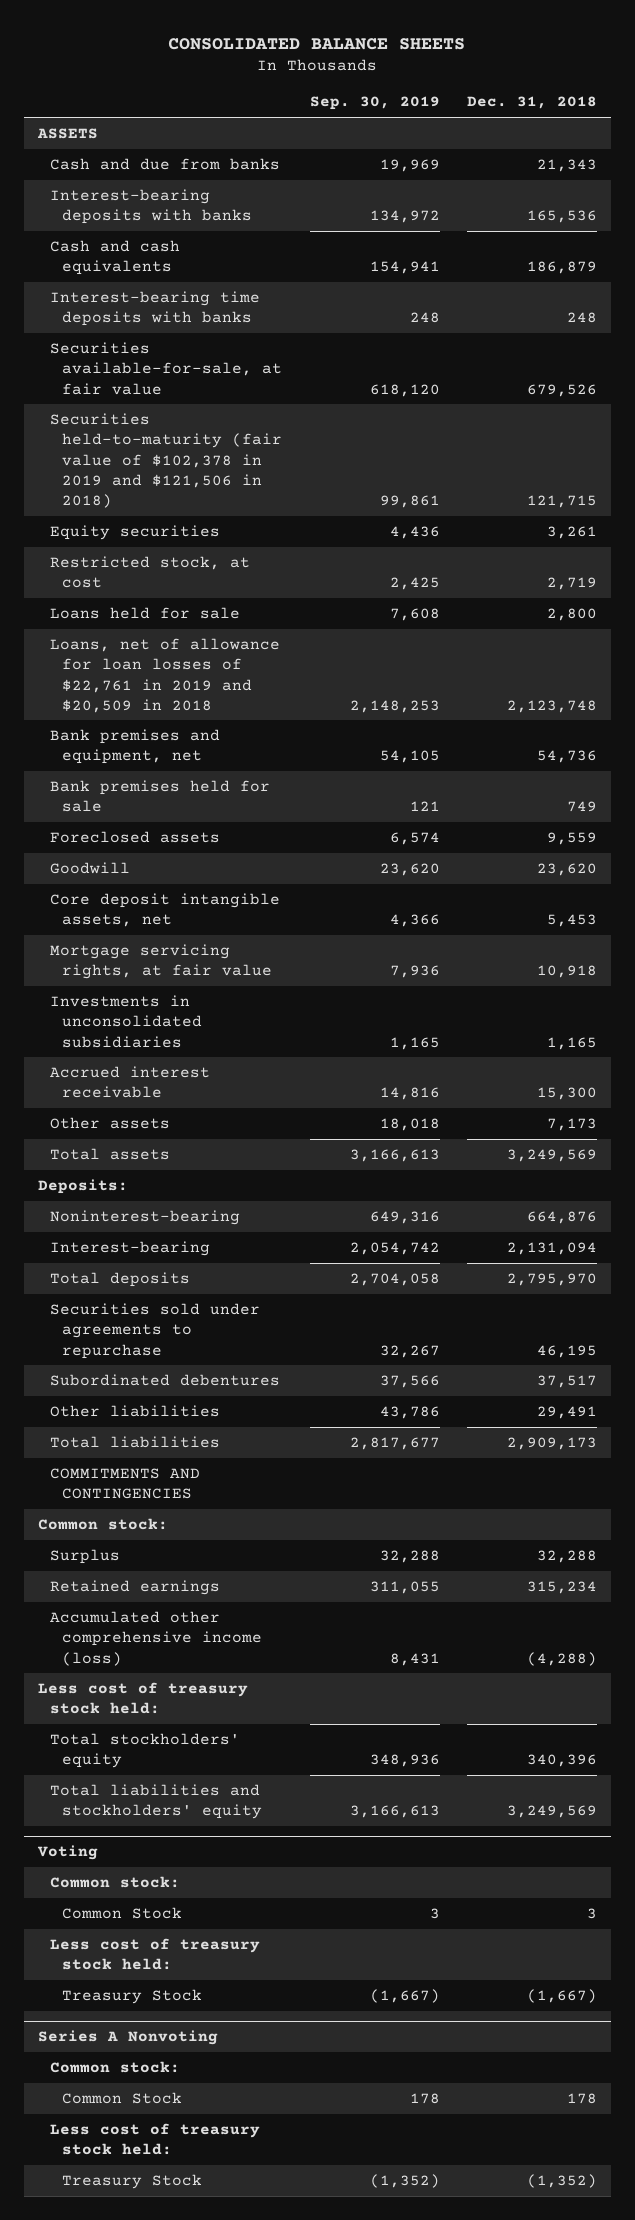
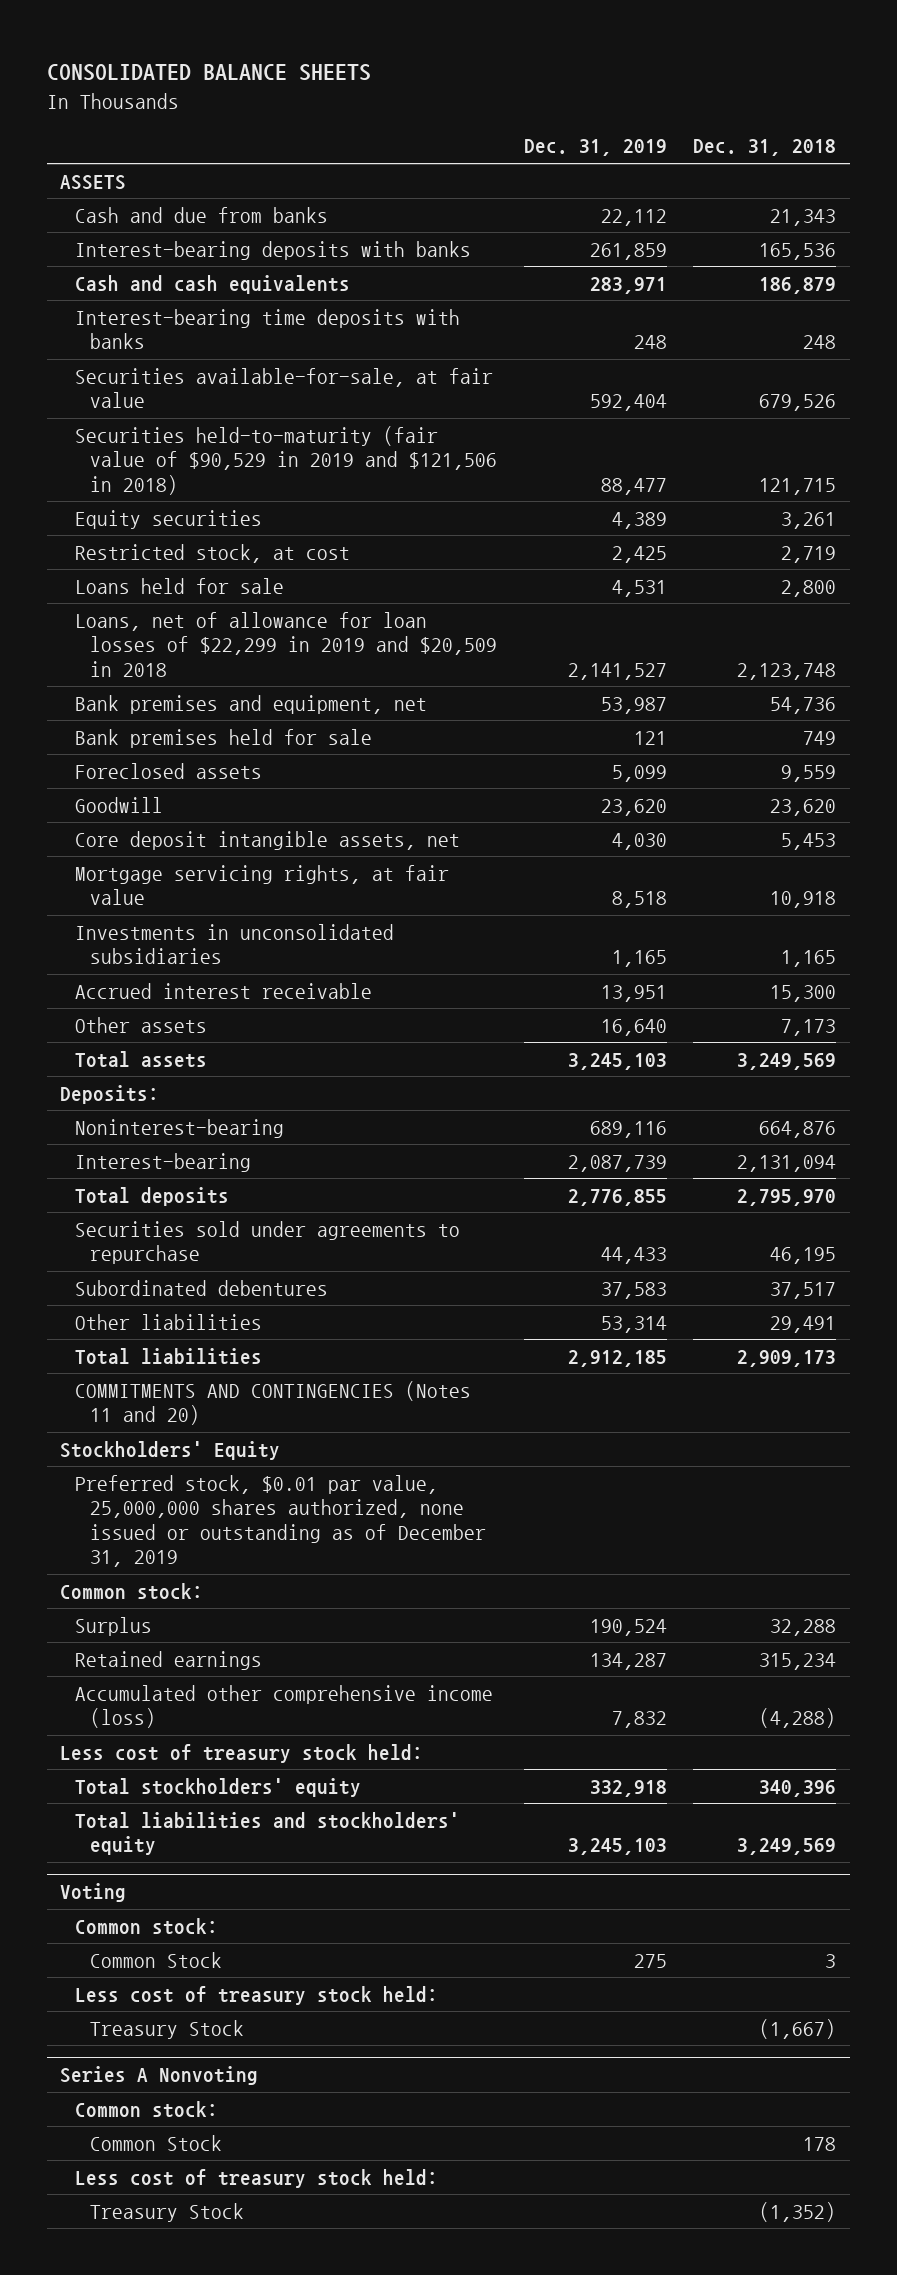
[309,96,440,111] Sep. 30, 2019 -> none
none -> [523,139,667,157] Dec. 31, 2019
[50,412,283,509] Securities held-to-maturity (fair value of $102,378 in 2019 and $121,506 in 2018) -> [75,425,497,495] Securities held-to-maturity (fair value of $90,529 in 2019 and $121,506 in 2018)
[50,637,281,713] Loans, net of allowance for loan losses of $22,761 in 2019 and $20,509 in 2018 -> [75,611,497,677] Loans, net of allowance for loan losses of $22,299 in 2019 and $20,509 in 2018
[50,1467,201,1500] COMMITMENTS AND CONTINGENCIES -> [75,1380,472,1426] COMMITMENTS AND CONTINGENCIES (Notes 11 and 20)
none -> [60,1440,281,1460] Stockholders' Equity
none -> [75,1474,486,1568] Preferred stock, $0.01 par value, 25,000,000 shares authorized, none issued or outstanding as of December 31, 2019

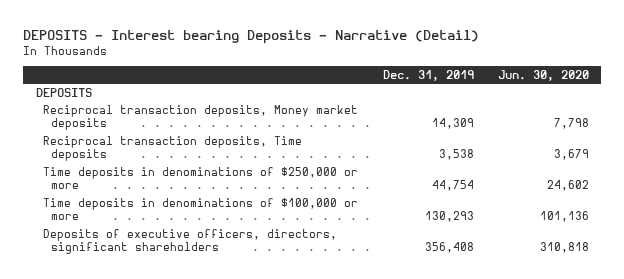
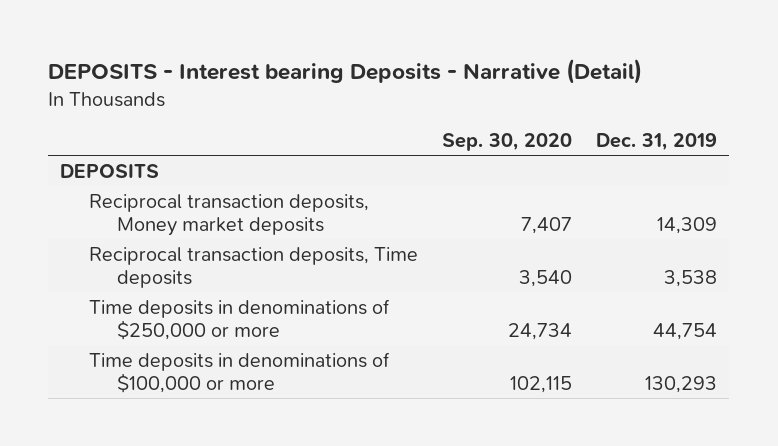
[497,69,589,81] Jun. 30, 2020 -> none
none -> [441,133,572,152] Sep. 30, 2020
[43,228,338,255] Deposits of executive officers, directors, significant shareholders -> none

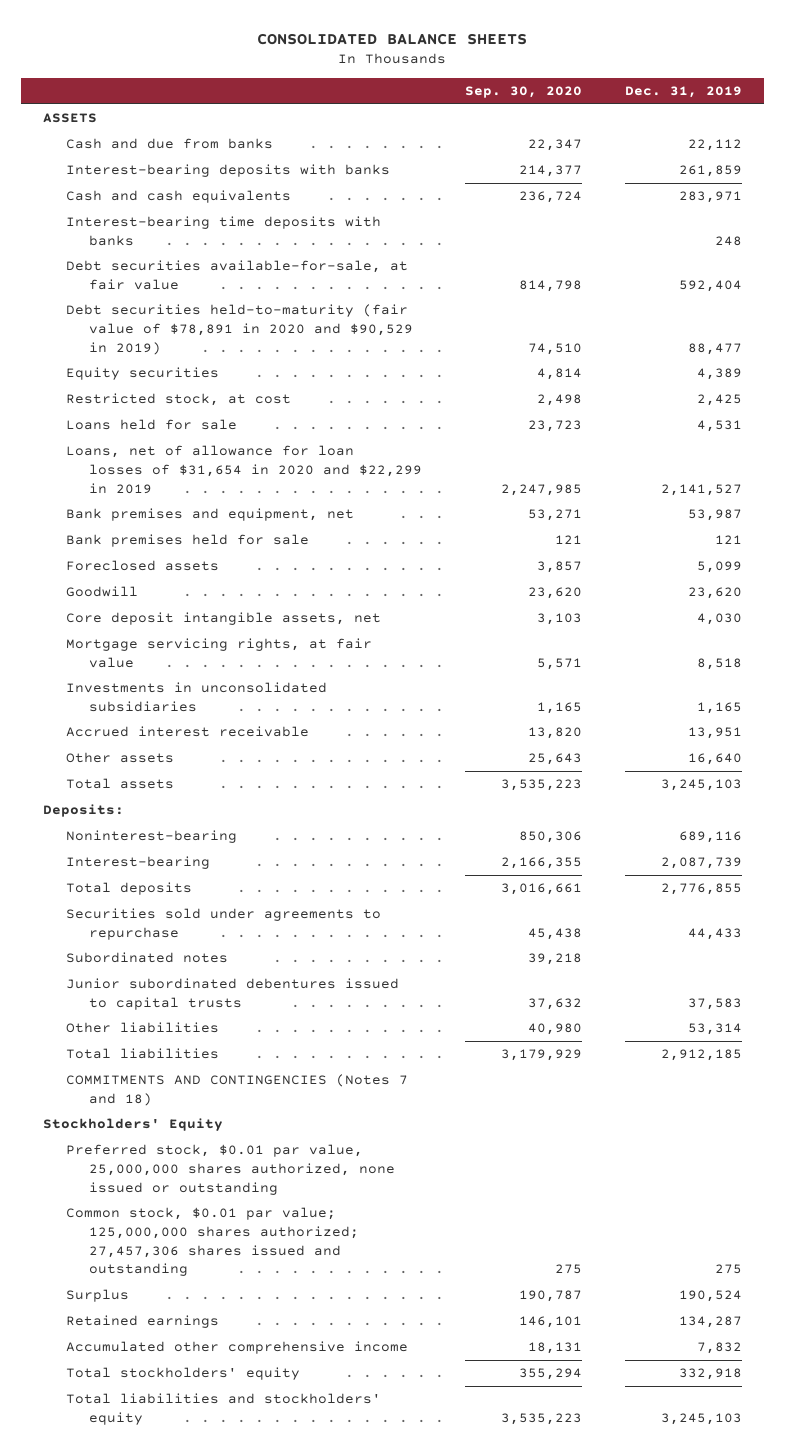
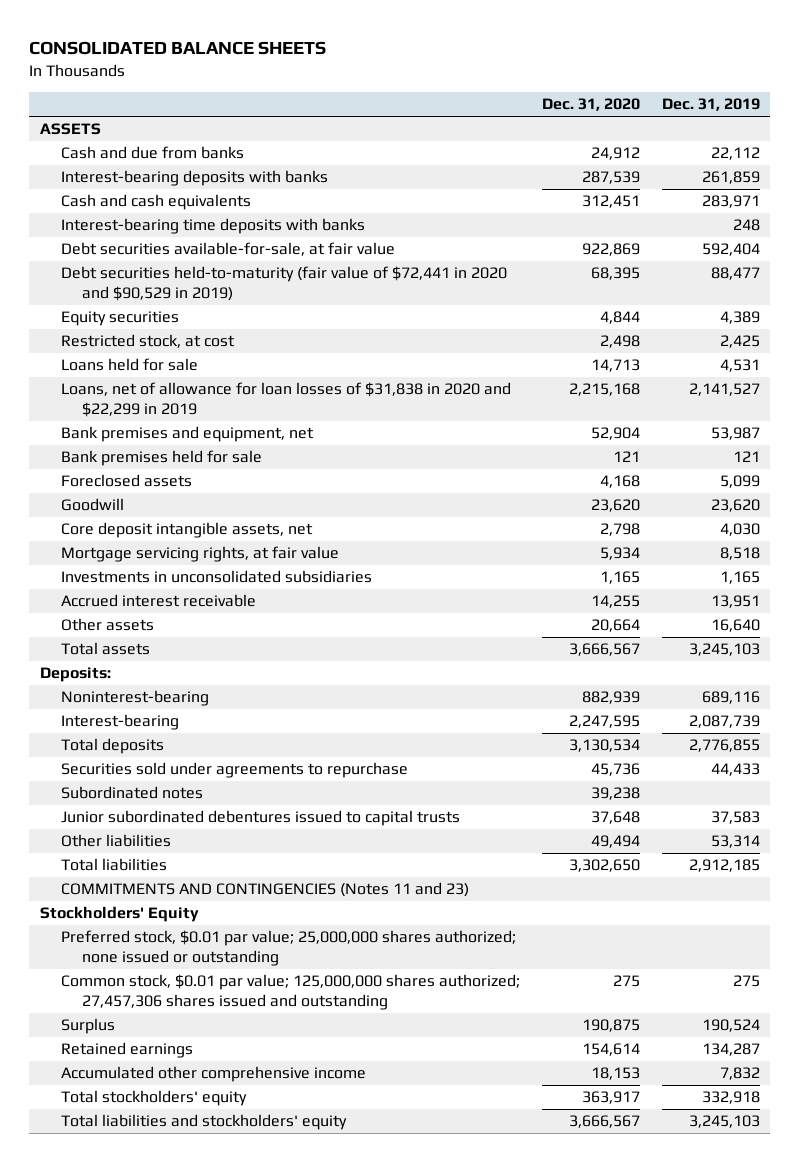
[465,86,583,99] Sep. 30, 2020 -> none
none -> [541,98,640,112] Dec. 31, 2020
[65,304,414,355] Debt securities held-to-maturity (fair value of $78,891 in 2020 and $90,529 in 2019) -> [61,266,508,301] Debt securities held-to-maturity (fair value of $72,441 in 2020 and $90,529 in 2019)
[65,445,423,494] Loans, net of allowance for loan losses of $31,654 in 2020 and $22,299 in 2019 -> [61,382,512,417] Loans, net of allowance for loan losses of $31,838 in 2020 and $22,299 in 2019
[65,1074,408,1106] COMMITMENTS AND CONTINGENCIES (Notes 7 and 18) -> [61,882,470,898] COMMITMENTS AND CONTINGENCIES (Notes 11 and 23)
[65,1144,396,1195] Preferred stock, $0.01 par value, 25,000,000 shares authorized, none issued or outstanding -> [61,930,517,966] Preferred stock, $0.01 par value; 25,000,000 shares authorized; none issued or outstanding

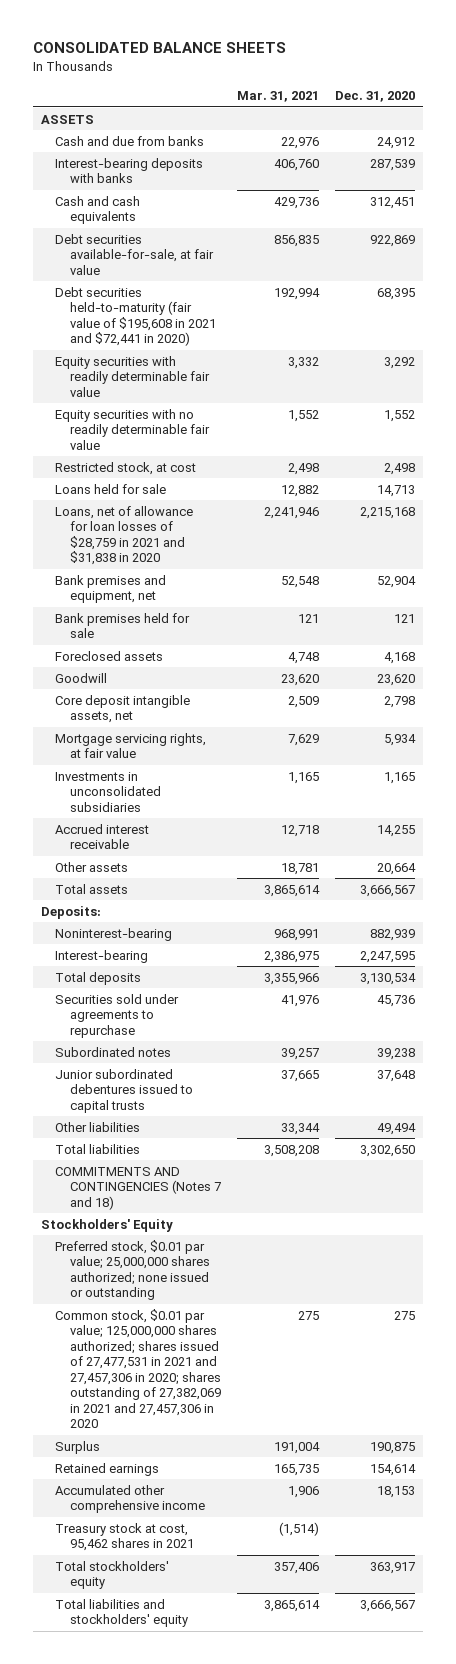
[661,98,760,112] Dec. 31, 2019 -> none
none -> [237,90,320,102] Mar. 31, 2021
[61,218,366,235] Interest-bearing time deposits with banks -> none
[61,311,180,327] Equity securities -> none
[61,266,508,301] Debt securities held-to-maturity (fair value of $72,441 in 2020 and $90,529 in 2019) -> [55,286,216,347] Debt securities held-to-maturity (fair value of $195,608 in 2021 and $72,441 in 2020)
none -> [55,355,210,397] Equity securities with readily determinable fair value
none -> [55,408,210,450] Equity securities with no readily determinable fair value
[61,382,512,417] Loans, net of allowance for loan losses of $31,838 in 2020 and $22,299 in 2019 -> [55,505,194,566] Loans, net of allowance for loan losses of $28,759 in 2021 and $31,838 in 2020
[61,882,470,898] COMMITMENTS AND CONTINGENCIES (Notes 11 and 23) -> [55,1166,221,1210] COMMITMENTS AND CONTINGENCIES (Notes 7 and 18)
[61,974,521,1010] Common stock, $0.01 par value; 125,000,000 shares authorized; 27,457,306 shares issued and outstanding -> [55,1308,221,1429] Common stock, $0.01 par value; 125,000,000 shares authorized; shares issued of 27,477,531 in 2021 and 27,457,306 in 2020; shares outstanding of 27,382,069 in 2021 and 27,457,306 in 2020
none -> [55,1522,194,1552] Treasury stock at cost, 95,462 shares in 2021

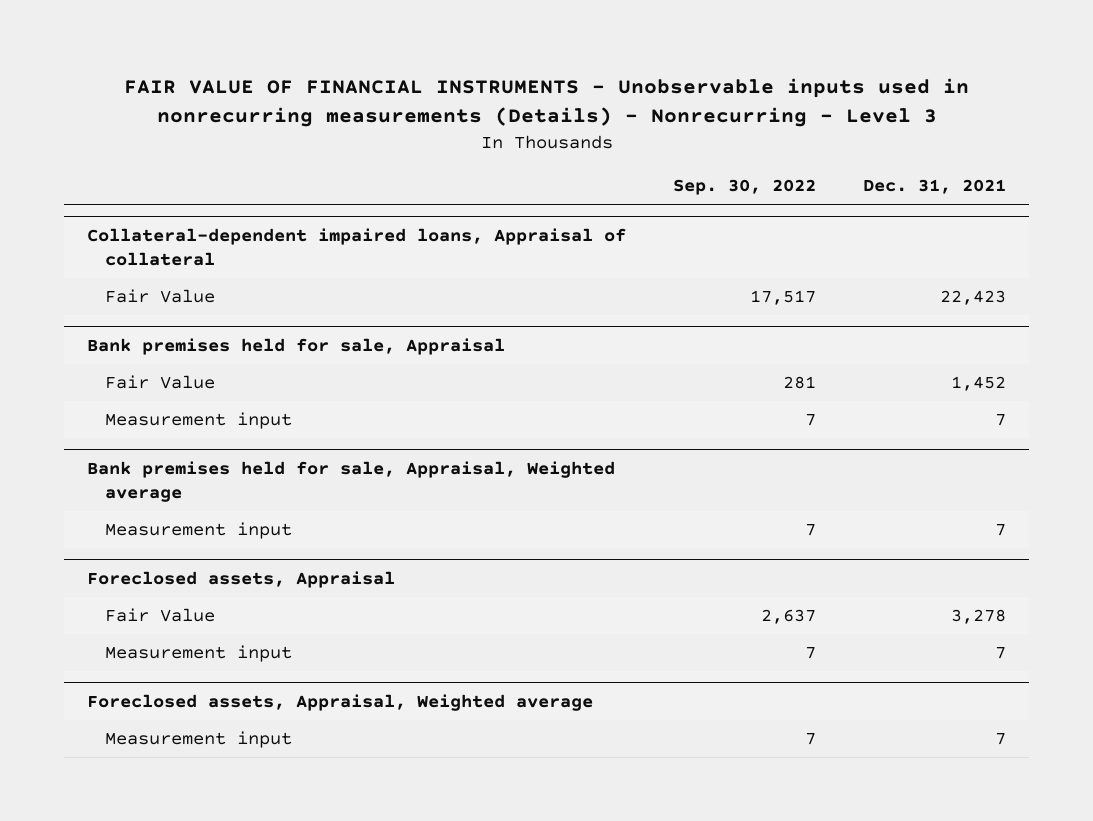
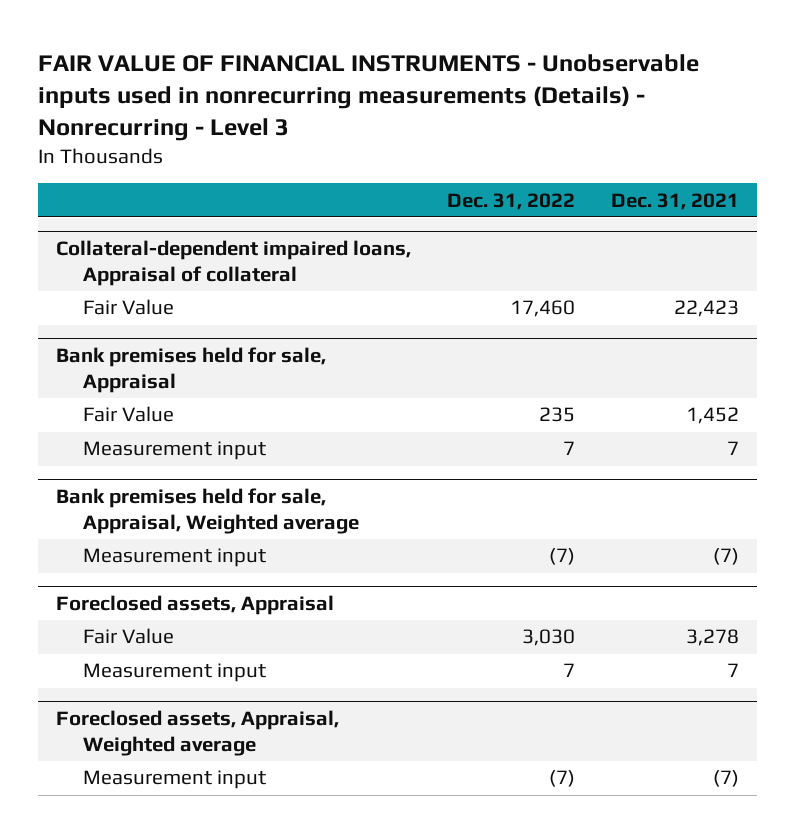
[673,178,817,195] Sep. 30, 2022 -> none
none -> [447,192,576,210] Dec. 31, 2022
[995,524,1007,537] 7 -> [712,548,739,566] (7)
[995,733,1007,746] 7 -> [712,770,739,788] (7)

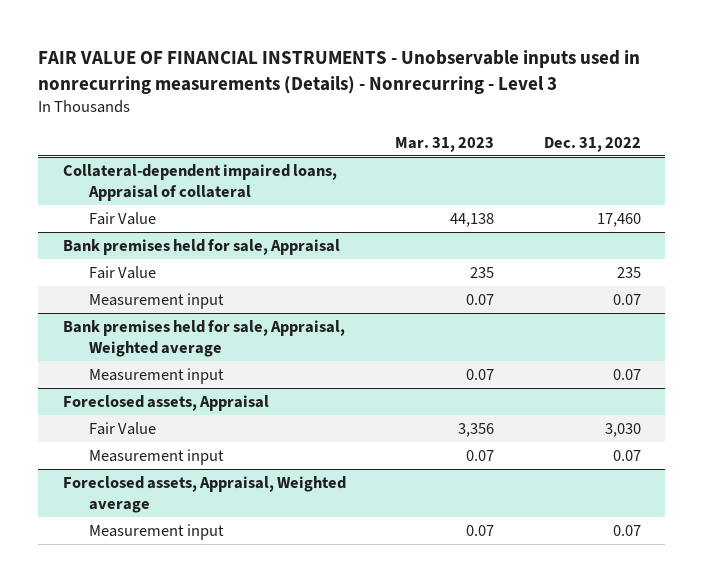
[610,192,739,210] Dec. 31, 2021 -> none
none -> [395,136,495,152] Mar. 31, 2023
[563,441,576,456] 7 -> [612,293,641,305] 0.07
[549,548,576,566] (7) -> [612,368,641,380] 0.07
[563,663,576,678] 7 -> [612,449,641,461] 0.07
[549,770,576,788] (7) -> [612,524,641,536] 0.07

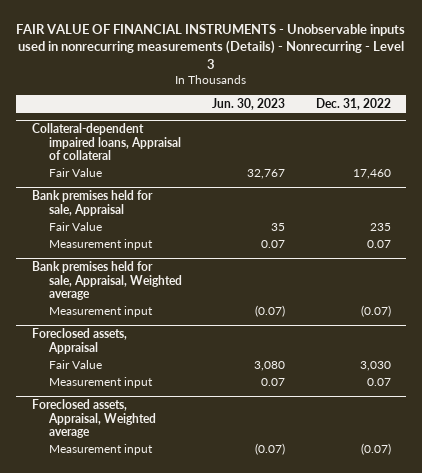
[395,136,495,152] Mar. 31, 2023 -> none
none -> [212,98,286,111] Jun. 30, 2023
[612,368,641,380] 0.07 -> [360,304,391,317] (0.07)
[612,524,641,536] 0.07 -> [360,442,391,455] (0.07)

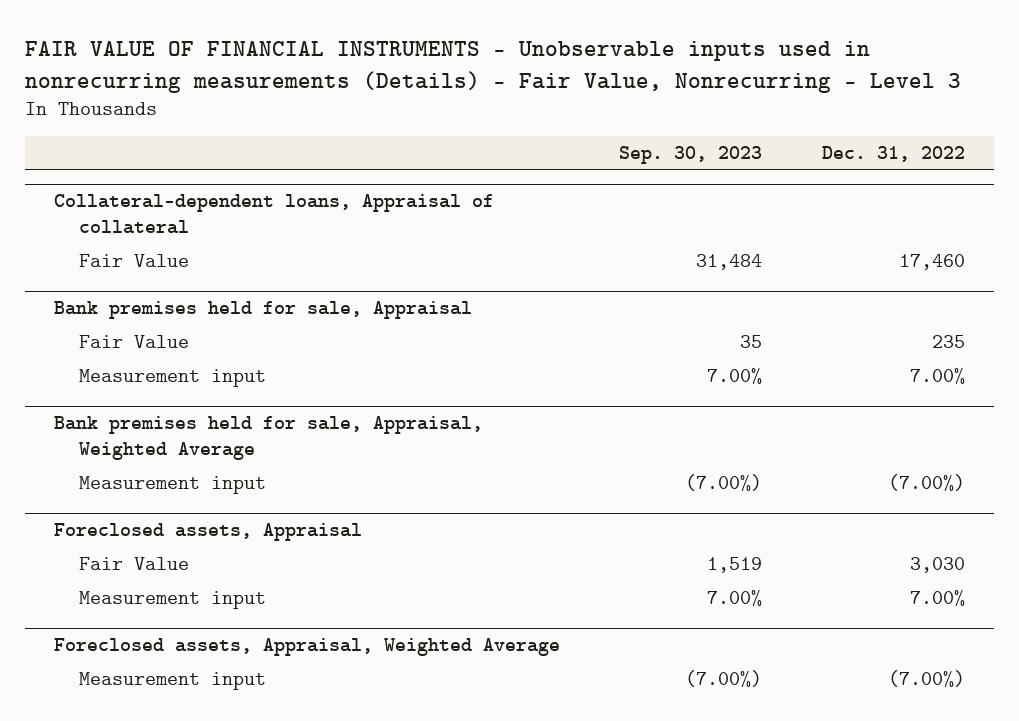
[16,23,406,69] FAIR VALUE OF FINANCIAL INSTRUMENTS - Unobservable inputs used in nonrecurring measurements (Details) - Nonrecurring - Level 3 -> [24,41,961,93] FAIR VALUE OF FINANCIAL INSTRUMENTS - Unobservable inputs used in nonrecurring measurements (Details) - Fair Value, Nonrecurring - Level 3
[212,98,286,111] Jun. 30, 2023 -> none
none -> [619,145,763,164] Sep. 30, 2023
[31,123,181,160] Collateral-dependent impaired loans, Appraisal of collateral -> [54,194,495,235] Collateral-dependent loans, Appraisal of collateral
[366,239,391,248] 0.07 -> [909,367,965,385] 7.00%
[31,261,182,300] Bank premises held for sale, Appraisal, Weighted average -> [54,416,484,461] Bank premises held for sale, Appraisal, Weighted Average
[360,304,391,317] (0.07) -> [887,474,965,492] (7.00%)
[366,377,391,386] 0.07 -> [909,589,965,607] 7.00%
[31,399,156,438] Foreclosed assets, Appraisal, Weighted average -> [54,638,561,657] Foreclosed assets, Appraisal, Weighted Average
[360,442,391,455] (0.07) -> [887,670,965,688] (7.00%)

